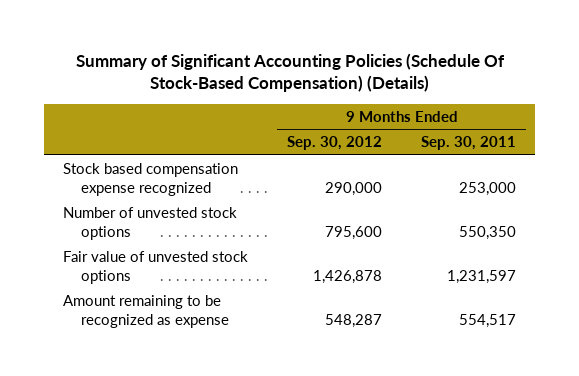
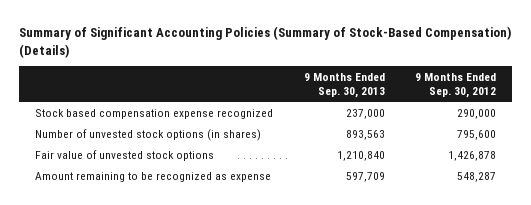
[75,52,505,93] Summary of Significant Accounting Policies (Schedule Of Stock-Based Compensation) (Details) -> [19,25,512,58] Summary of Significant Accounting Policies (Summary of Stock-Based Compensation) (Details)
[421,136,517,151] Sep. 30, 2011 -> none
none -> [303,73,385,98] 9 Months Ended Sep. 30, 2013
[63,206,238,240] Number of unvested stock options -> [34,128,261,141] Number of unvested stock options (in shares)

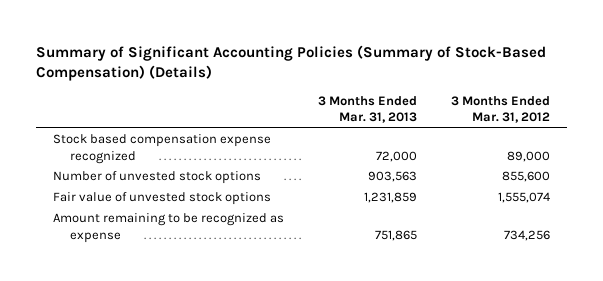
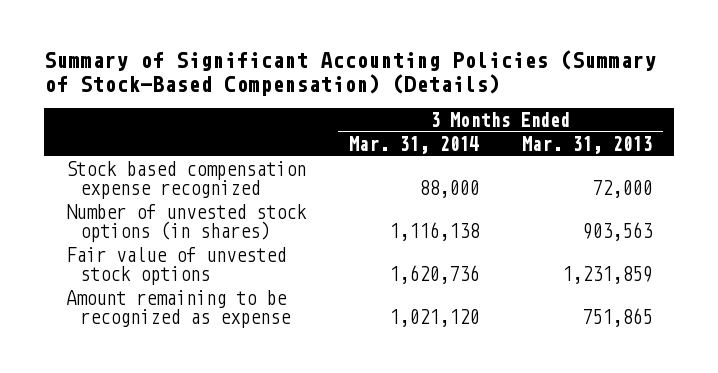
[451,96,551,124] 3 Months Ended Mar. 31, 2012 -> none
none -> [348,136,479,155] Mar. 31, 2014
[53,171,262,185] Number of unvested stock options -> [65,204,307,243] Number of unvested stock options (in shares)

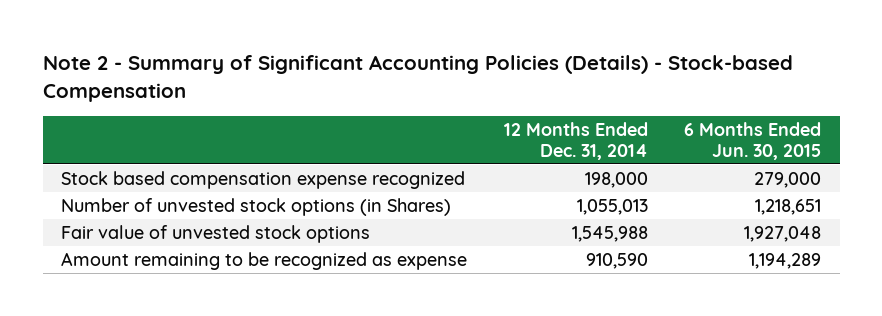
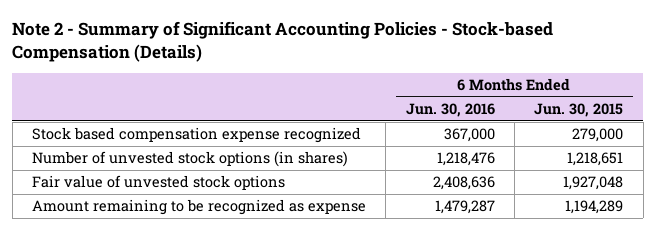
[42,55,793,103] Note 2 - Summary of Significant Accounting Policies (Details) - Stock-based Compensation -> [12,21,554,63] Note 2 - Summary of Significant Accounting Policies - Stock-based Compensation (Details)
[503,121,648,160] 12 Months Ended Dec. 31, 2014 -> none
none -> [405,103,495,118] Jun. 30, 2016
[60,197,451,216] Number of unvested stock options (in Shares) -> [32,151,349,168] Number of unvested stock options (in shares)

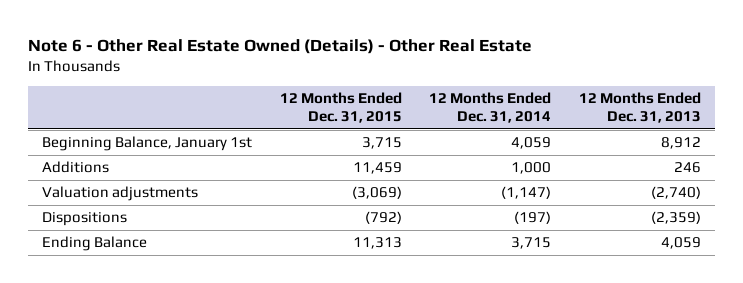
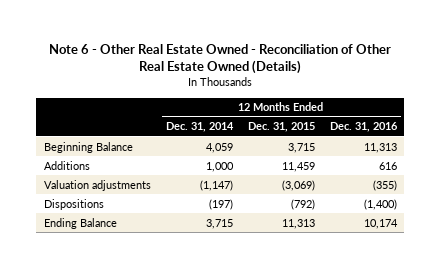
[28,39,533,55] Note 6 - Other Real Estate Owned (Details) - Other Real Estate -> [49,43,392,75] Note 6 - Other Real Estate Owned - Reconciliation of Other Real Estate Owned (Details)
[578,92,701,124] 12 Months Ended Dec. 31, 2013 -> none
none -> [329,122,398,133] Dec. 31, 2016
[41,136,252,152] Beginning Balance, January 1st -> [43,141,133,153] Beginning Balance

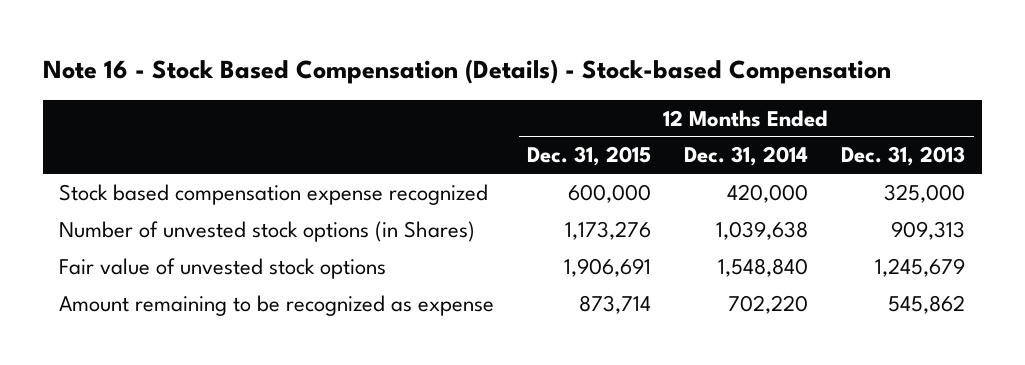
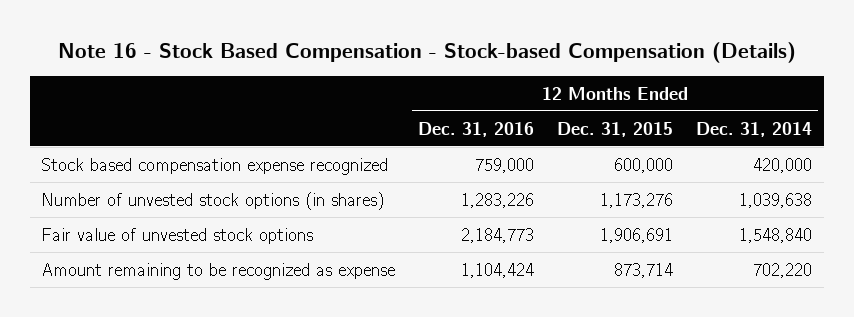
[42,58,891,84] Note 16 - Stock Based Compensation (Details) - Stock-based Compensation -> [57,41,796,63] Note 16 - Stock Based Compensation - Stock-based Compensation (Details)
[841,146,966,167] Dec. 31, 2013 -> none
none -> [418,121,535,137] Dec. 31, 2016
[59,220,476,242] Number of unvested stock options (in Shares) -> [41,191,385,210] Number of unvested stock options (in shares)

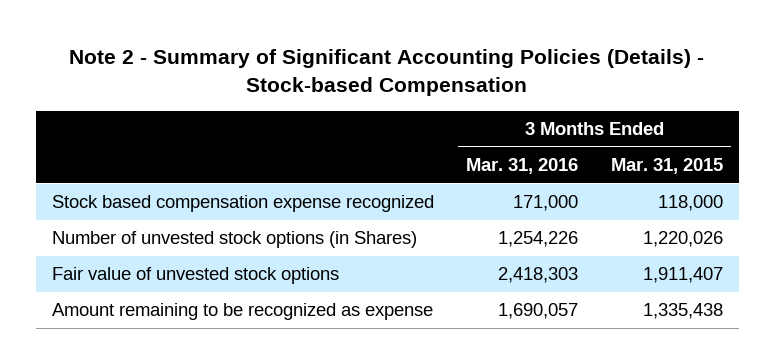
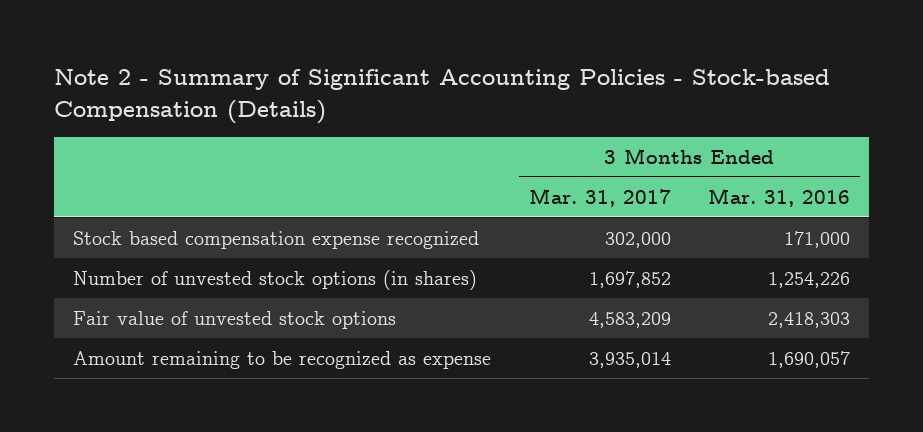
[69,49,705,97] Note 2 - Summary of Significant Accounting Policies (Details) - Stock-based Compensation -> [54,69,831,124] Note 2 - Summary of Significant Accounting Policies - Stock-based Compensation (Details)
[610,157,723,174] Mar. 31, 2015 -> none
none -> [528,187,671,207] Mar. 31, 2017
[51,231,417,249] Number of unvested stock options (in Shares) -> [72,269,477,290] Number of unvested stock options (in shares)

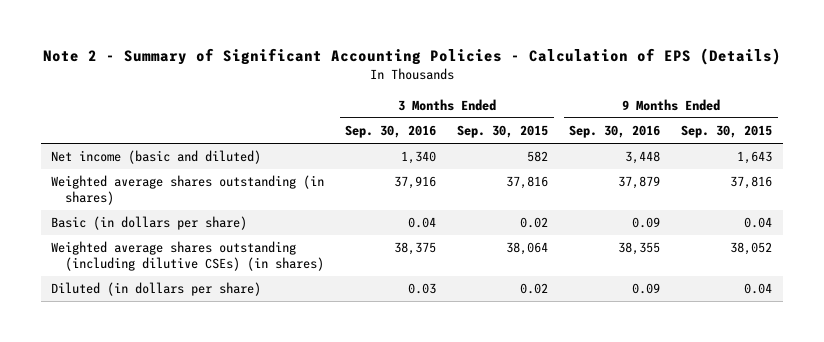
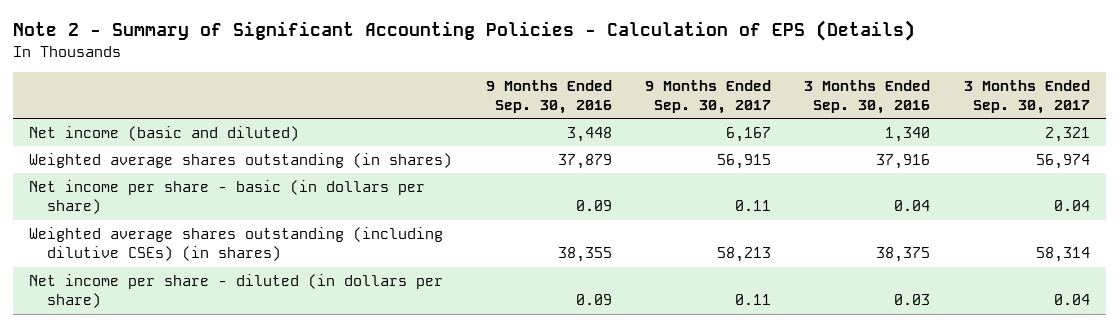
[457,125,549,139] Sep. 30, 2015 -> none
[681,125,773,139] Sep. 30, 2015 -> none
none -> [644,79,771,115] 9 Months Ended Sep. 30, 2017
none -> [963,79,1090,115] 3 Months Ended Sep. 30, 2017
[51,216,248,231] Basic (in dollars per share) -> [29,179,426,215] Net income per share - basic (in dollars per share)
[51,282,262,297] Diluted (in dollars per share) -> [29,273,444,309] Net income per share - diluted (in dollars per share)

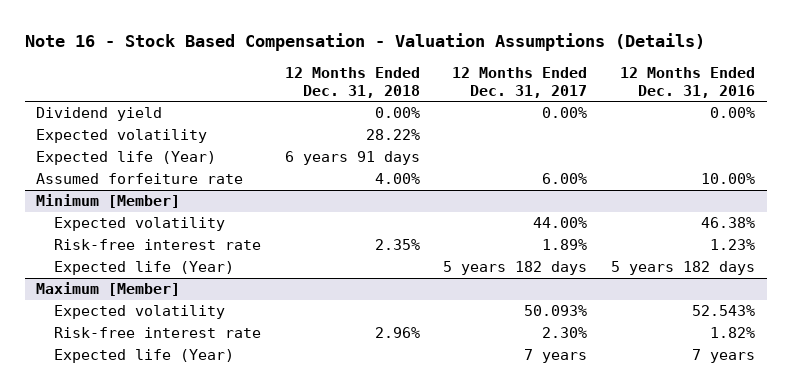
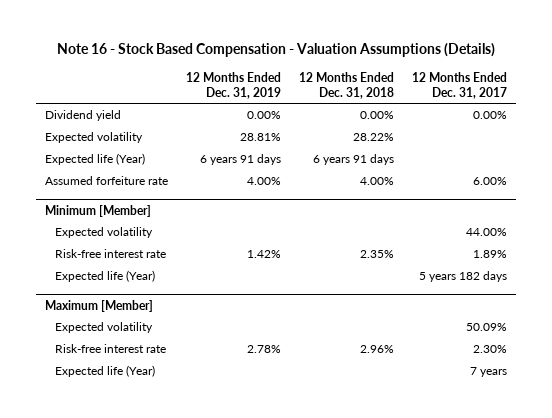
[619,67,755,98] 12 Months Ended Dec. 31, 2016 -> none
none -> [185,71,281,99] 12 Months Ended Dec. 31, 2019
[524,305,588,317] 50.093% -> [466,323,508,332] 50.09%

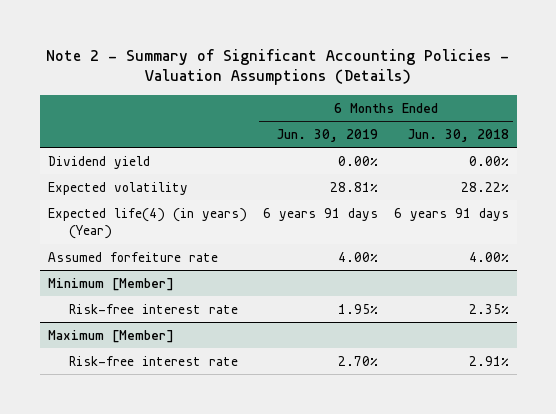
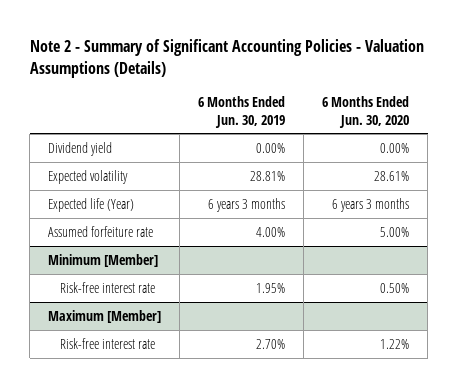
[407,128,509,142] Jun. 30, 2018 -> none
none -> [322,95,410,128] 6 Months Ended Jun. 30, 2020
[47,207,247,240] Expected life(4) (in years) (Year) -> [48,197,135,212] Expected life (Year)
[262,207,378,221] 6 years 91 days -> [208,197,286,212] 6 years 3 months

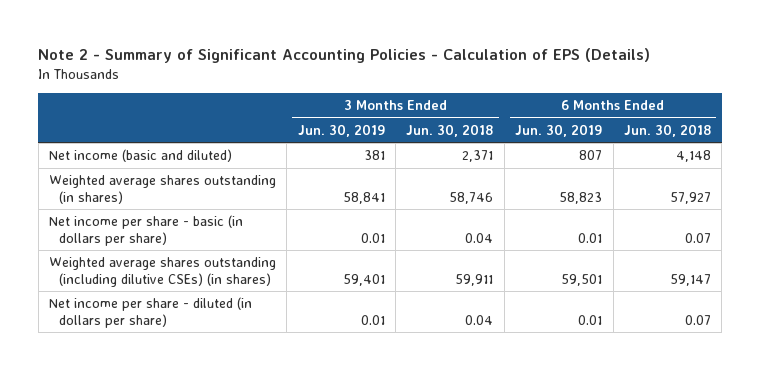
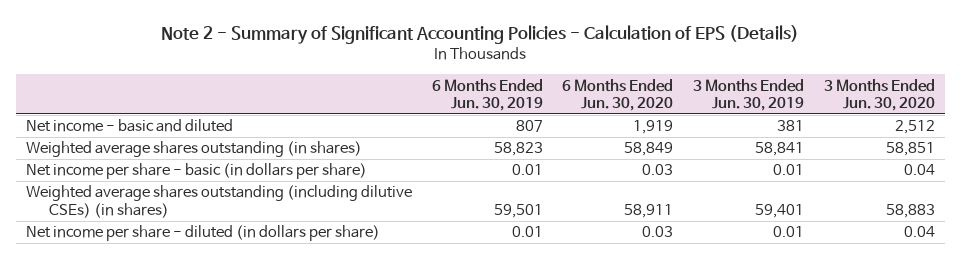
[406,123,494,137] Jun. 30, 2018 -> none
[624,123,712,137] Jun. 30, 2018 -> none
none -> [562,78,674,112] 6 Months Ended Jun. 30, 2020
none -> [823,78,935,112] 3 Months Ended Jun. 30, 2020
[48,149,232,163] Net income (basic and diluted) -> [25,119,233,133] Net income - basic and diluted

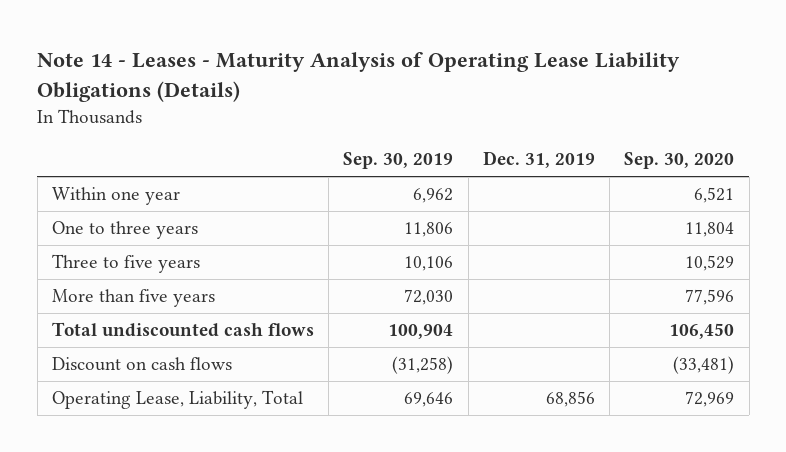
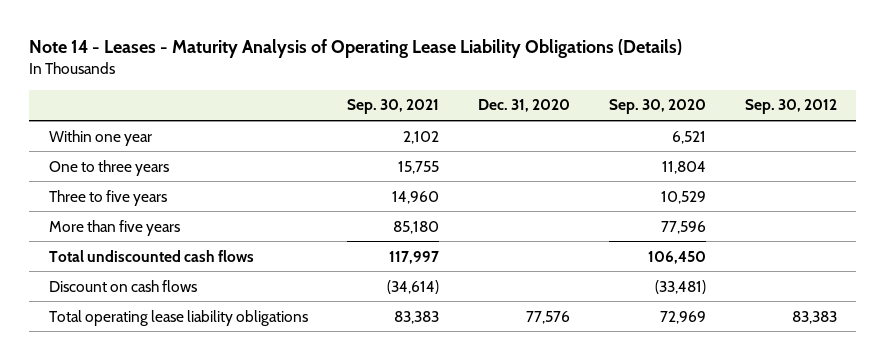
[343,152,454,170] Sep. 30, 2019 -> none
[482,151,595,169] Dec. 31, 2019 -> none
none -> [346,99,439,115] Sep. 30, 2021
none -> [477,99,570,113] Dec. 31, 2020
none -> [744,99,837,115] Sep. 30, 2012
[51,390,303,410] Operating Lease, Liability, Total -> [48,309,308,326] Total operating lease liability obligations

